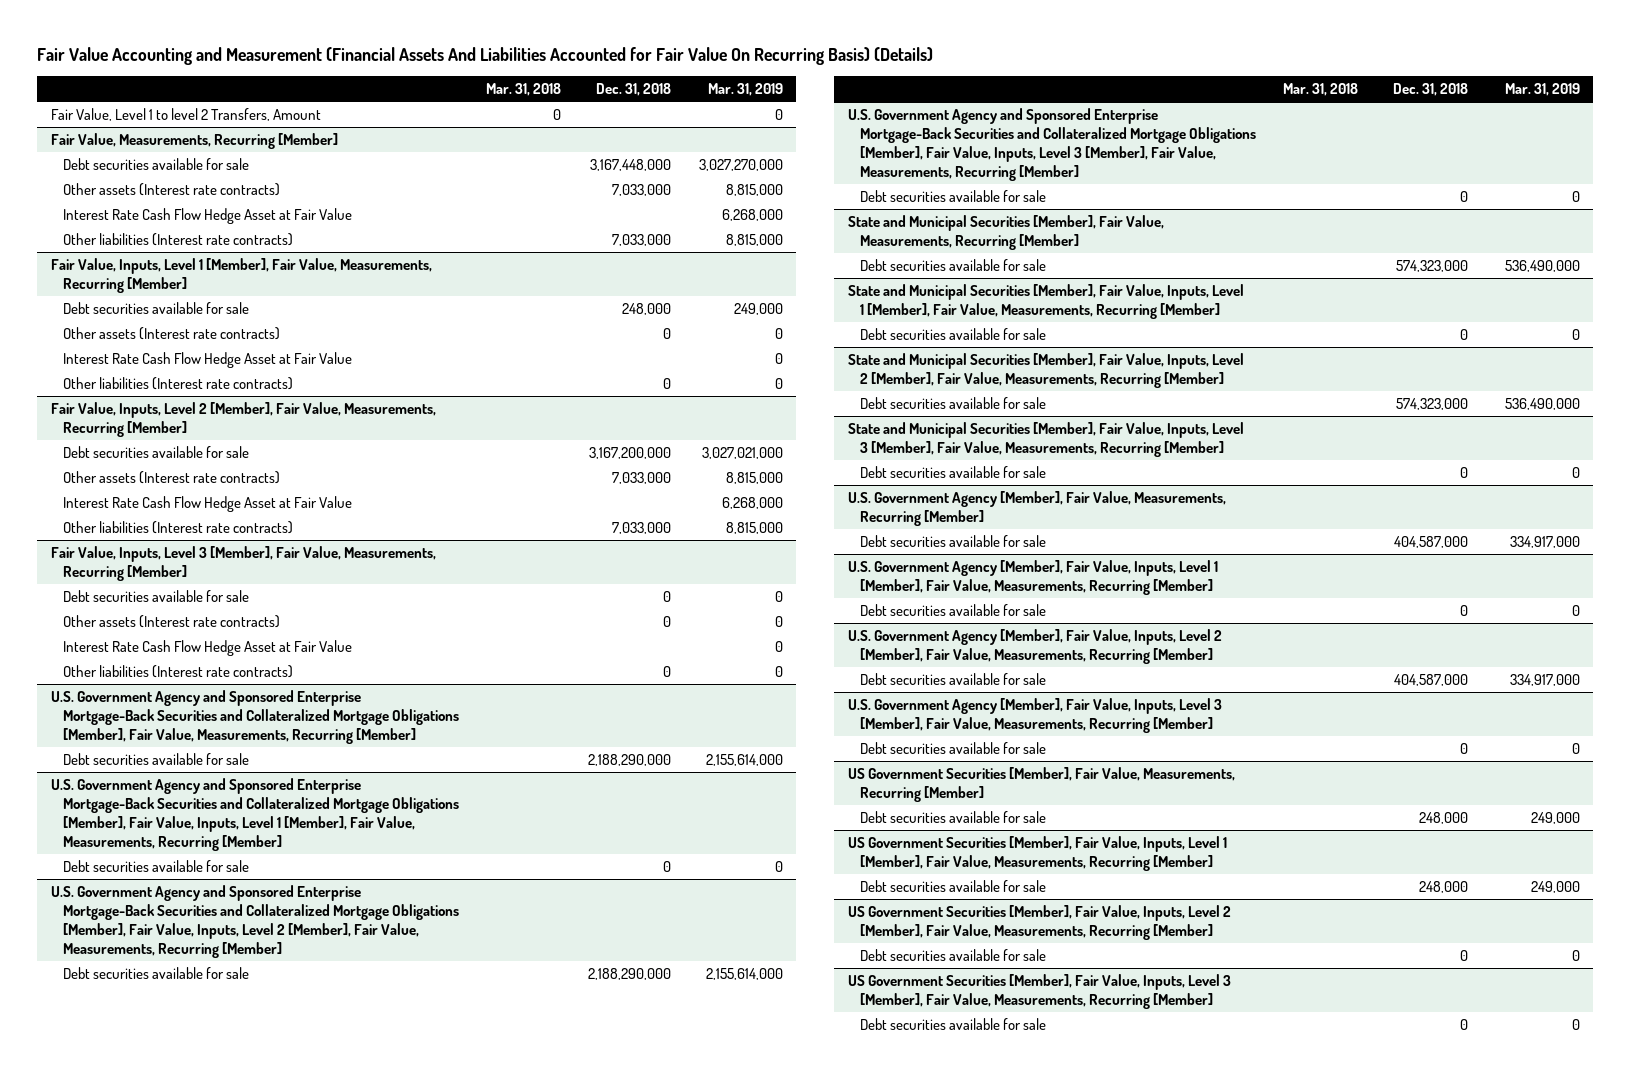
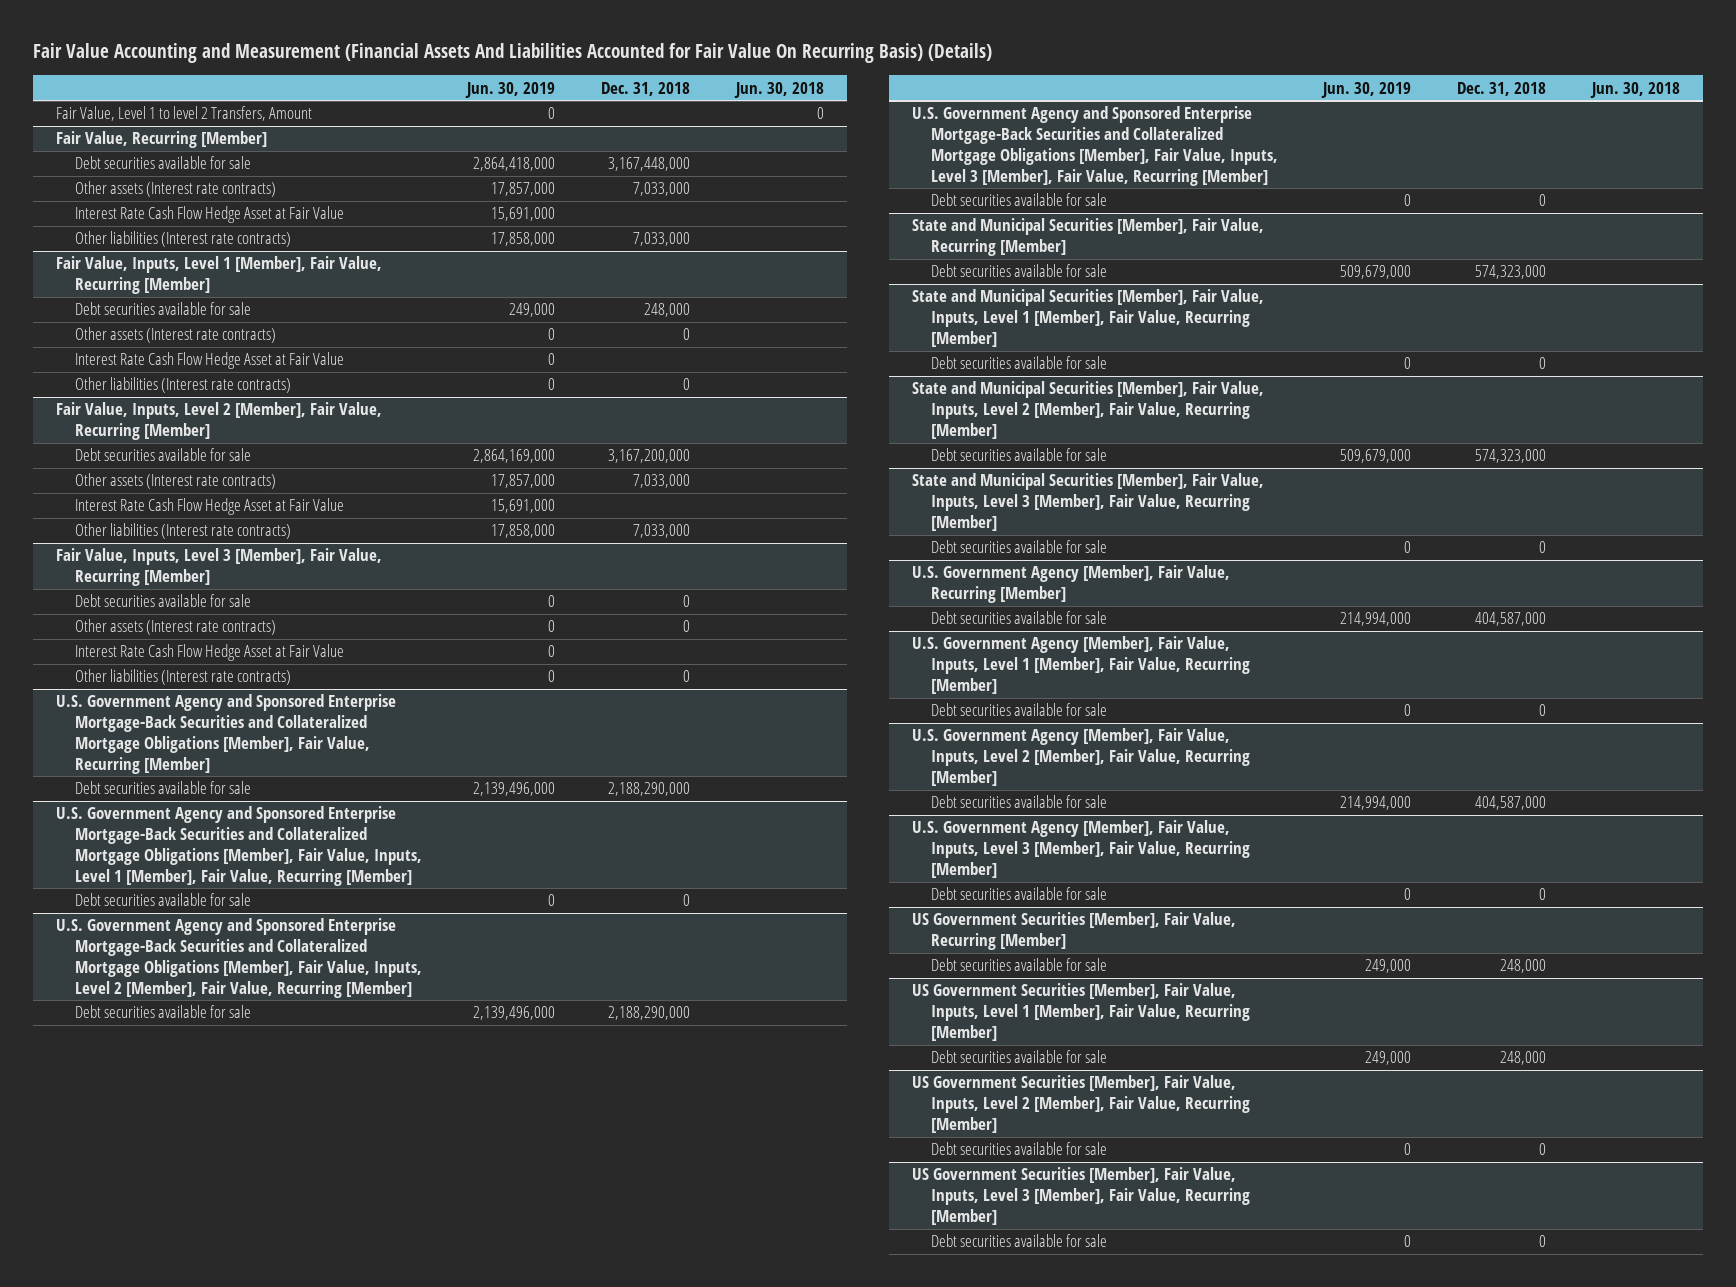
[485,83,561,97] Mar. 31, 2018 -> none
[707,83,783,97] Mar. 31, 2019 -> none
none -> [465,81,556,98] Jun. 30, 2019
none -> [734,81,825,98] Jun. 30, 2018
[50,132,338,149] Fair Value, Measurements, Recurring [Member] -> [55,131,267,149] Fair Value, Recurring [Member]
[50,257,432,293] Fair Value, Inputs, Level 1 [Member], Fair Value, Measurements, Recurring [Member] -> [55,256,382,295] Fair Value, Inputs, Level 1 [Member], Fair Value, Recurring [Member]
[50,401,436,437] Fair Value, Inputs, Level 2 [Member], Fair Value, Measurements, Recurring [Member] -> [55,402,382,441] Fair Value, Inputs, Level 2 [Member], Fair Value, Recurring [Member]
[50,545,436,581] Fair Value, Inputs, Level 3 [Member], Fair Value, Measurements, Recurring [Member] -> [55,548,382,587] Fair Value, Inputs, Level 3 [Member], Fair Value, Recurring [Member]
[50,689,459,744] U.S. Government Agency and Sponsored Enterprise Mortgage-Back Securities and Collateralized Mortgage Obligations [Member], Fair Value, Measurements, Recurring [Member] -> [55,694,396,774] U.S. Government Agency and Sponsored Enterprise Mortgage-Back Securities and Collateralized Mortgage Obligations [Member], Fair Value, Recurring [Member]
[50,777,459,851] U.S. Government Agency and Sponsored Enterprise Mortgage-Back Securities and Collateralized Mortgage Obligations [Member], Fair Value, Inputs, Level 1 [Member], Fair Value, Measurements, Recurring [Member] -> [55,806,422,886] U.S. Government Agency and Sponsored Enterprise Mortgage-Back Securities and Collateralized Mortgage Obligations [Member], Fair Value, Inputs, Level 1 [Member], Fair Value, Recurring [Member]
[50,884,459,958] U.S. Government Agency and Sponsored Enterprise Mortgage-Back Securities and Collateralized Mortgage Obligations [Member], Fair Value, Inputs, Level 2 [Member], Fair Value, Measurements, Recurring [Member] -> [55,918,422,998] U.S. Government Agency and Sponsored Enterprise Mortgage-Back Securities and Collateralized Mortgage Obligations [Member], Fair Value, Inputs, Level 2 [Member], Fair Value, Recurring [Member]
[848,107,1256,181] U.S. Government Agency and Sponsored Enterprise Mortgage-Back Securities and Collateralized Mortgage Obligations [Member], Fair Value, Inputs, Level 3 [Member], Fair Value, Measurements, Recurring [Member] -> [911,106,1278,186] U.S. Government Agency and Sponsored Enterprise Mortgage-Back Securities and Collateralized Mortgage Obligations [Member], Fair Value, Inputs, Level 3 [Member], Fair Value, Recurring [Member]
[848,214,1165,250] State and Municipal Securities [Member], Fair Value, Measurements, Recurring [Member] -> [911,218,1264,257] State and Municipal Securities [Member], Fair Value, Recurring [Member]
[848,283,1245,319] State and Municipal Securities [Member], Fair Value, Inputs, Level 1 [Member], Fair Value, Measurements, Recurring [Member] -> [911,289,1264,347] State and Municipal Securities [Member], Fair Value, Inputs, Level 1 [Member], Fair Value, Recurring [Member]
[848,352,1245,388] State and Municipal Securities [Member], Fair Value, Inputs, Level 2 [Member], Fair Value, Measurements, Recurring [Member] -> [911,381,1264,439] State and Municipal Securities [Member], Fair Value, Inputs, Level 2 [Member], Fair Value, Recurring [Member]
[848,421,1245,457] State and Municipal Securities [Member], Fair Value, Inputs, Level 3 [Member], Fair Value, Measurements, Recurring [Member] -> [911,473,1264,531] State and Municipal Securities [Member], Fair Value, Inputs, Level 3 [Member], Fair Value, Recurring [Member]
[848,490,1227,526] U.S. Government Agency [Member], Fair Value, Measurements, Recurring [Member] -> [911,565,1230,604] U.S. Government Agency [Member], Fair Value, Recurring [Member]
[848,559,1219,595] U.S. Government Agency [Member], Fair Value, Inputs, Level 1 [Member], Fair Value, Measurements, Recurring [Member] -> [911,636,1250,694] U.S. Government Agency [Member], Fair Value, Inputs, Level 1 [Member], Fair Value, Recurring [Member]
[848,628,1223,664] U.S. Government Agency [Member], Fair Value, Inputs, Level 2 [Member], Fair Value, Measurements, Recurring [Member] -> [911,728,1250,786] U.S. Government Agency [Member], Fair Value, Inputs, Level 2 [Member], Fair Value, Recurring [Member]
[848,697,1223,733] U.S. Government Agency [Member], Fair Value, Inputs, Level 3 [Member], Fair Value, Measurements, Recurring [Member] -> [911,820,1250,878] U.S. Government Agency [Member], Fair Value, Inputs, Level 3 [Member], Fair Value, Recurring [Member]
[848,766,1236,802] US Government Securities [Member], Fair Value, Measurements, Recurring [Member] -> [911,912,1236,951] US Government Securities [Member], Fair Value, Recurring [Member]
[848,835,1228,871] US Government Securities [Member], Fair Value, Inputs, Level 1 [Member], Fair Value, Measurements, Recurring [Member] -> [911,983,1250,1041] US Government Securities [Member], Fair Value, Inputs, Level 1 [Member], Fair Value, Recurring [Member]
[848,904,1232,940] US Government Securities [Member], Fair Value, Inputs, Level 2 [Member], Fair Value, Measurements, Recurring [Member] -> [911,1075,1250,1133] US Government Securities [Member], Fair Value, Inputs, Level 2 [Member], Fair Value, Recurring [Member]
[848,973,1232,1009] US Government Securities [Member], Fair Value, Inputs, Level 3 [Member], Fair Value, Measurements, Recurring [Member] -> [911,1167,1250,1225] US Government Securities [Member], Fair Value, Inputs, Level 3 [Member], Fair Value, Recurring [Member]

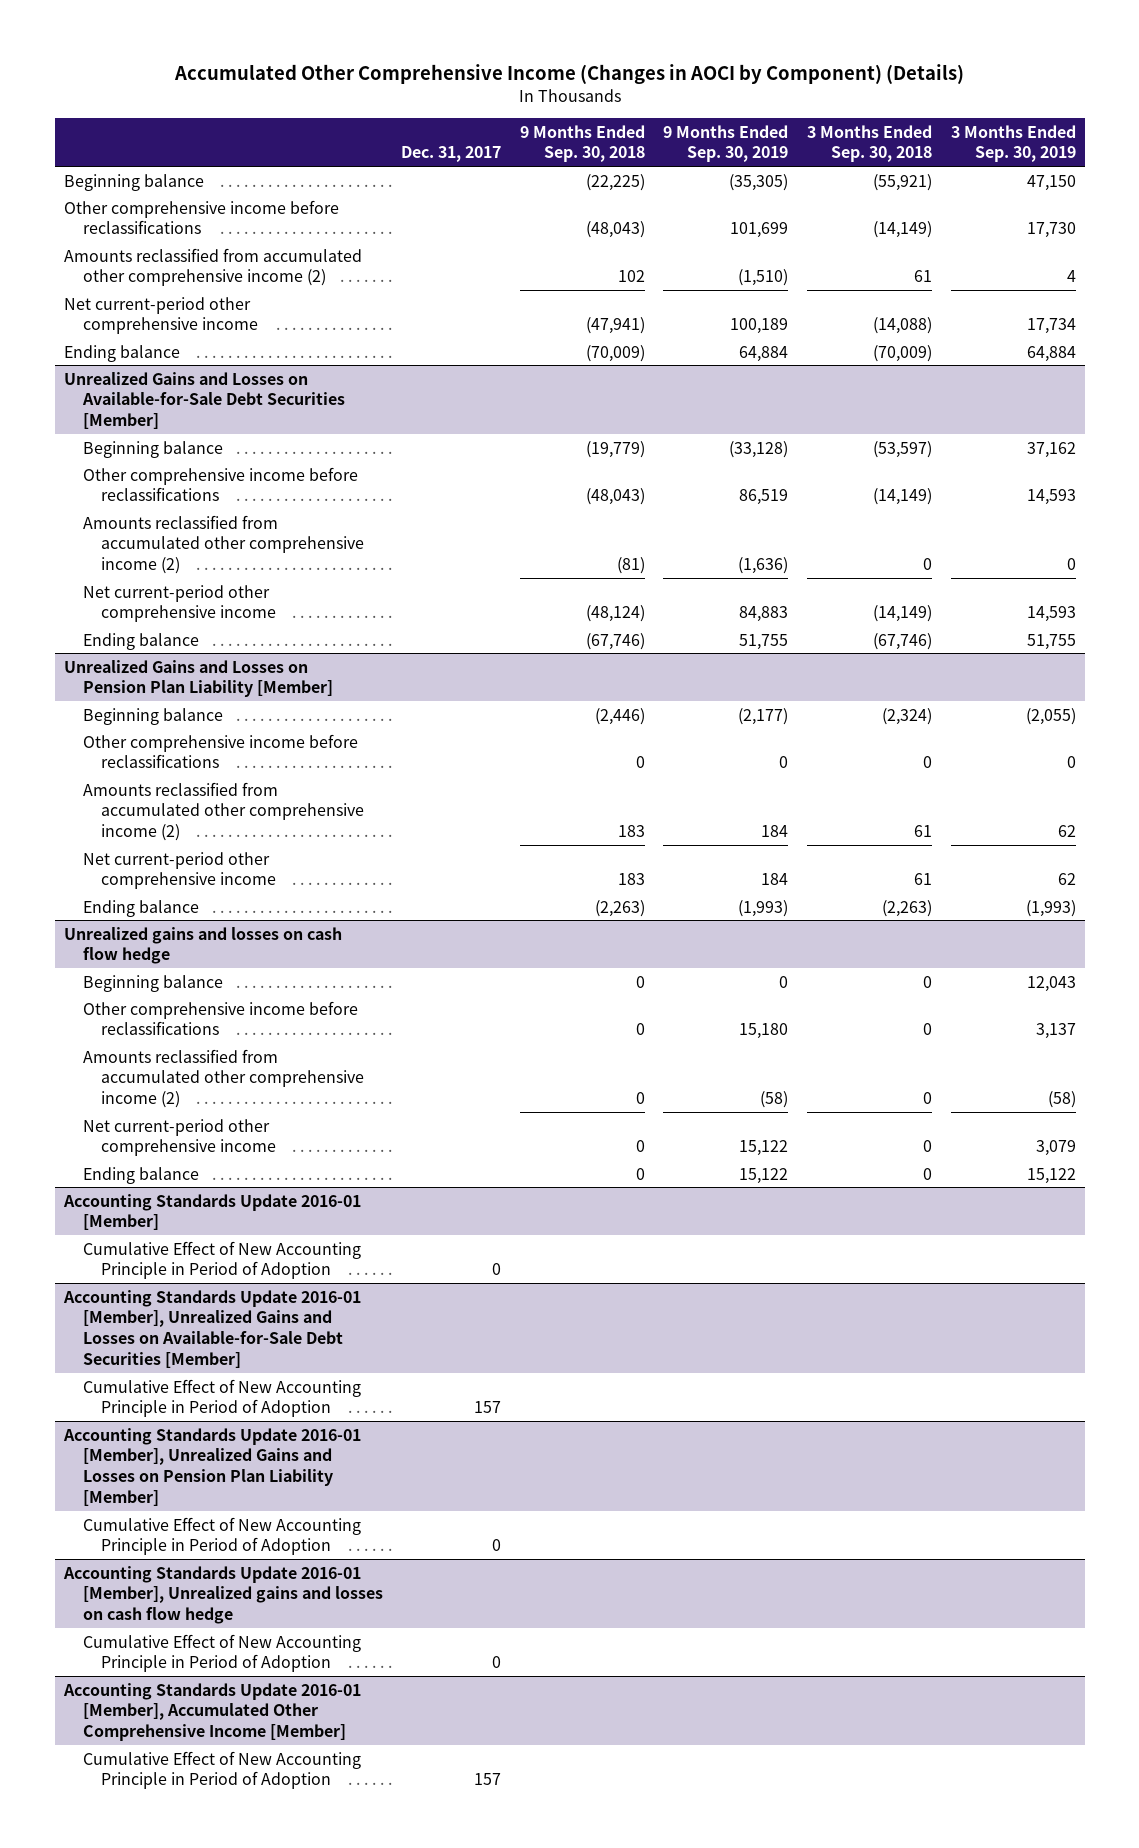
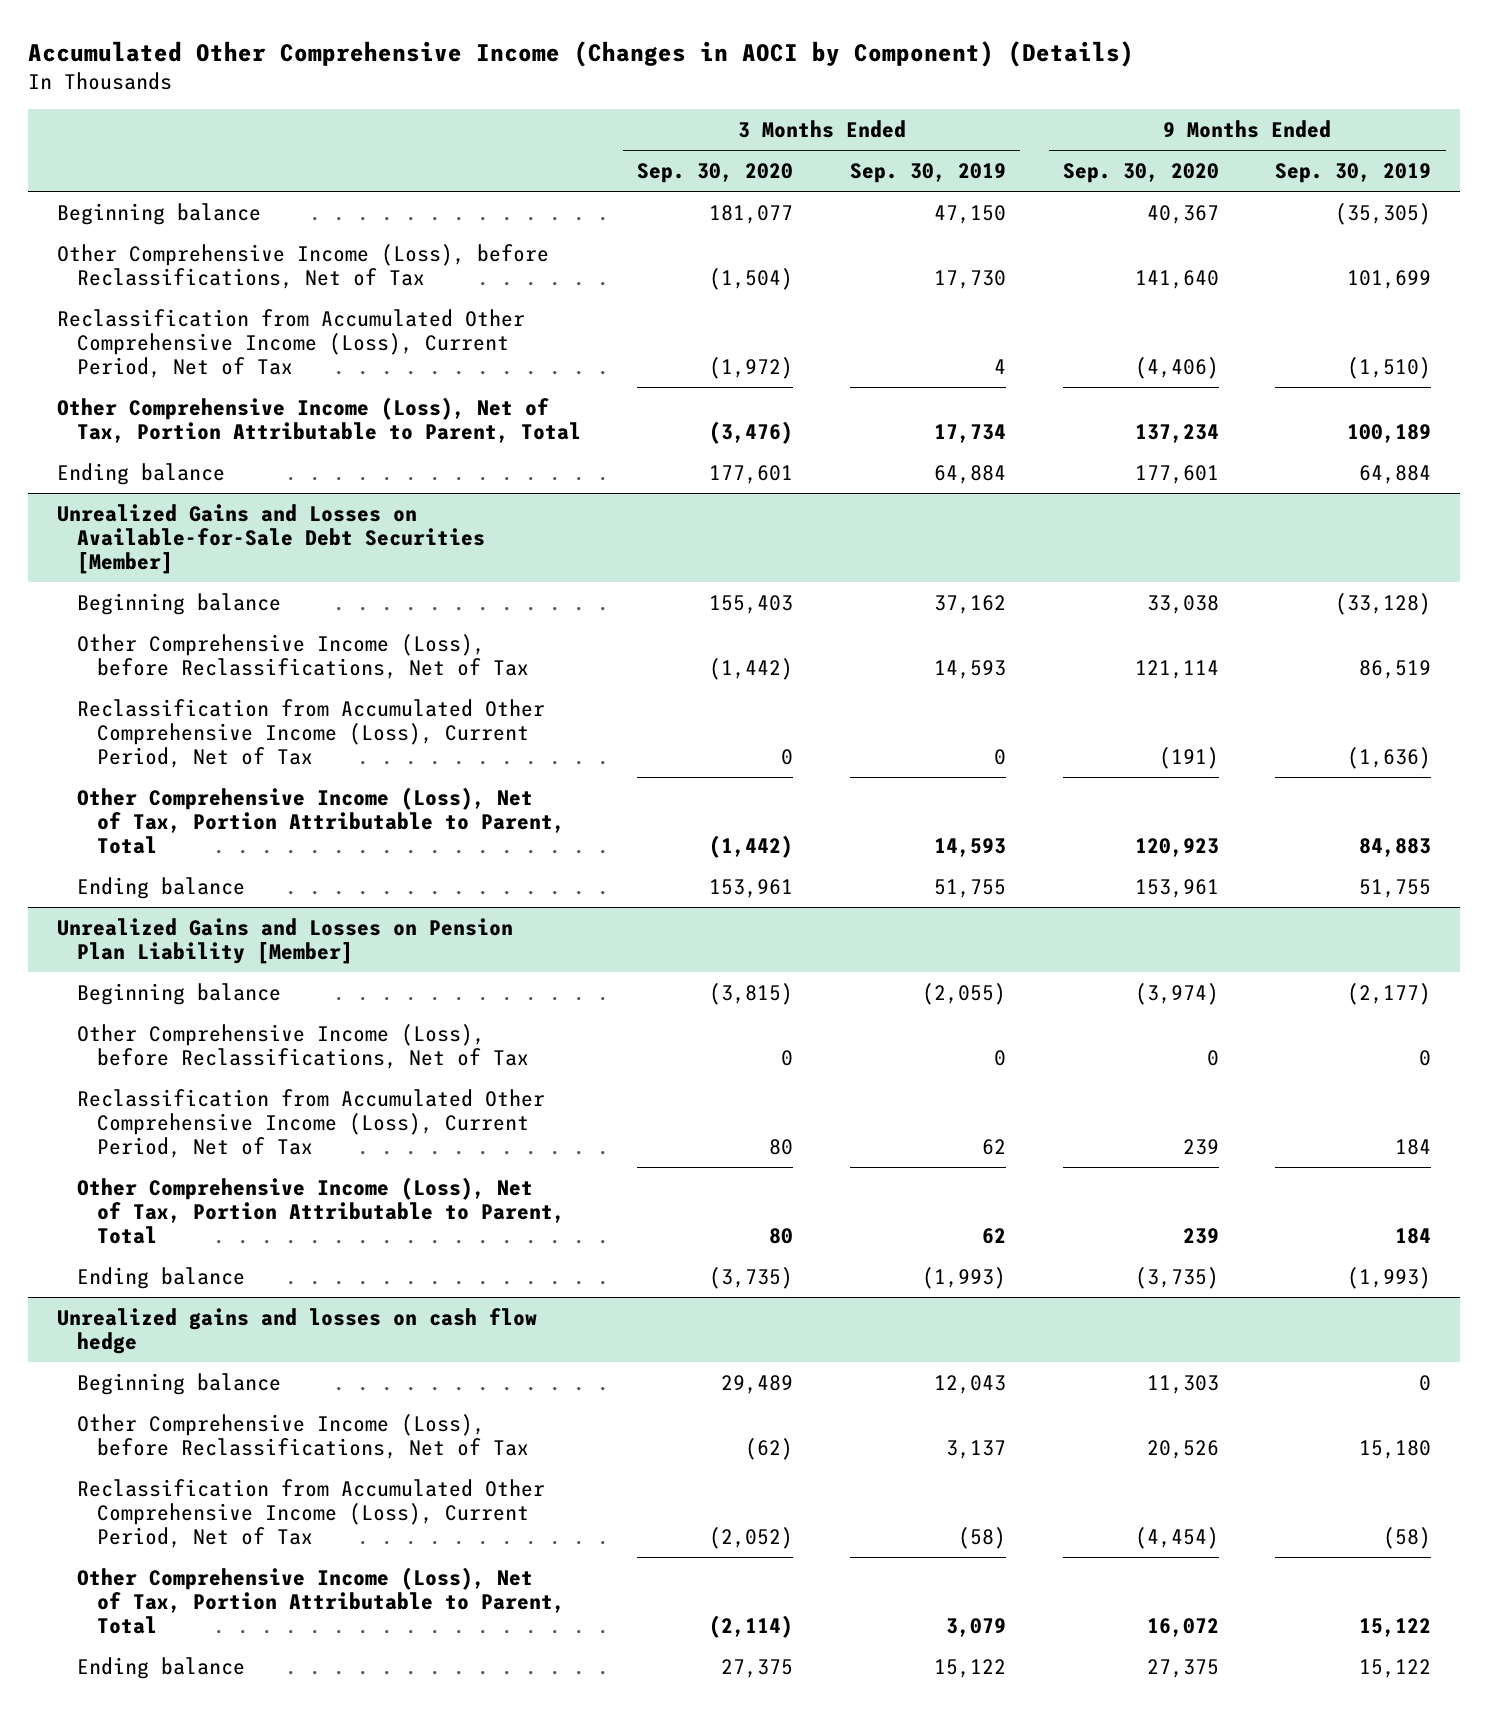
[401,146,502,163] Dec. 31, 2017 -> none
[519,124,645,163] 9 Months Ended Sep. 30, 2018 -> none
[806,124,932,163] 3 Months Ended Sep. 30, 2018 -> none
none -> [637,162,794,183] Sep. 30, 2020
none -> [1062,162,1219,183] Sep. 30, 2020
[63,199,339,235] Other comprehensive income before reclassifications -> [56,243,549,289] Other Comprehensive Income (Loss), before Reclassifications, Net of Tax
[63,247,362,287] Amounts reclassified from accumulated other comprehensive income (2) -> [56,308,525,379] Reclassification from Accumulated Other Comprehensive Income (Loss), Current Period, Net of Tax
[63,296,258,335] Net current-period other comprehensive income -> [56,396,581,443] Other Comprehensive Income (Loss), Net of Tax, Portion Attributable to Parent, Total
[82,466,358,502] Other comprehensive income before reclassifications -> [76,633,529,679] Other Comprehensive Income (Loss), before Reclassifications, Net of Tax
[82,514,365,575] Amounts reclassified from accumulated other comprehensive income (2) -> [76,698,545,769] Reclassification from Accumulated Other Comprehensive Income (Loss), Current Period, Net of Tax
[82,584,277,623] Net current-period other comprehensive income -> [76,786,565,855] Other Comprehensive Income (Loss), Net of Tax, Portion Attributable to Parent, Total
[82,733,358,769] Other comprehensive income before reclassifications -> [76,1023,529,1069] Other Comprehensive Income (Loss), before Reclassifications, Net of Tax
[82,781,365,842] Amounts reclassified from accumulated other comprehensive income (2) -> [76,1088,545,1159] Reclassification from Accumulated Other Comprehensive Income (Loss), Current Period, Net of Tax
[82,851,277,890] Net current-period other comprehensive income -> [76,1176,565,1245] Other Comprehensive Income (Loss), Net of Tax, Portion Attributable to Parent, Total
[82,1000,358,1036] Other comprehensive income before reclassifications -> [76,1413,529,1459] Other Comprehensive Income (Loss), before Reclassifications, Net of Tax
[82,1048,365,1109] Amounts reclassified from accumulated other comprehensive income (2) -> [76,1478,545,1549] Reclassification from Accumulated Other Comprehensive Income (Loss), Current Period, Net of Tax
[82,1118,277,1157] Net current-period other comprehensive income -> [76,1566,565,1635] Other Comprehensive Income (Loss), Net of Tax, Portion Attributable to Parent, Total
[62,1193,361,1231] Accounting Standards Update 2016-01 [Member] -> none
[82,1240,361,1280] Cumulative Effect of New Accounting Principle in Period of Adoption -> none
[62,1289,361,1368] Accounting Standards Update 2016-01 [Member], Unrealized Gains and Losses on Available-for-Sale Debt Securities [Member] -> none
[82,1378,361,1418] Cumulative Effect of New Accounting Principle in Period of Adoption -> none
[62,1427,361,1506] Accounting Standards Update 2016-01 [Member], Unrealized Gains and Losses on Pension Plan Liability [Member] -> none
[82,1516,361,1556] Cumulative Effect of New Accounting Principle in Period of Adoption -> none
[62,1565,383,1625] Accounting Standards Update 2016-01 [Member], Unrealized gains and losses on cash flow hedge -> none
[82,1633,361,1673] Cumulative Effect of New Accounting Principle in Period of Adoption -> none
[62,1682,361,1742] Accounting Standards Update 2016-01 [Member], Accumulated Other Comprehensive Income [Member] -> none
[82,1750,361,1790] Cumulative Effect of New Accounting Principle in Period of Adoption -> none

